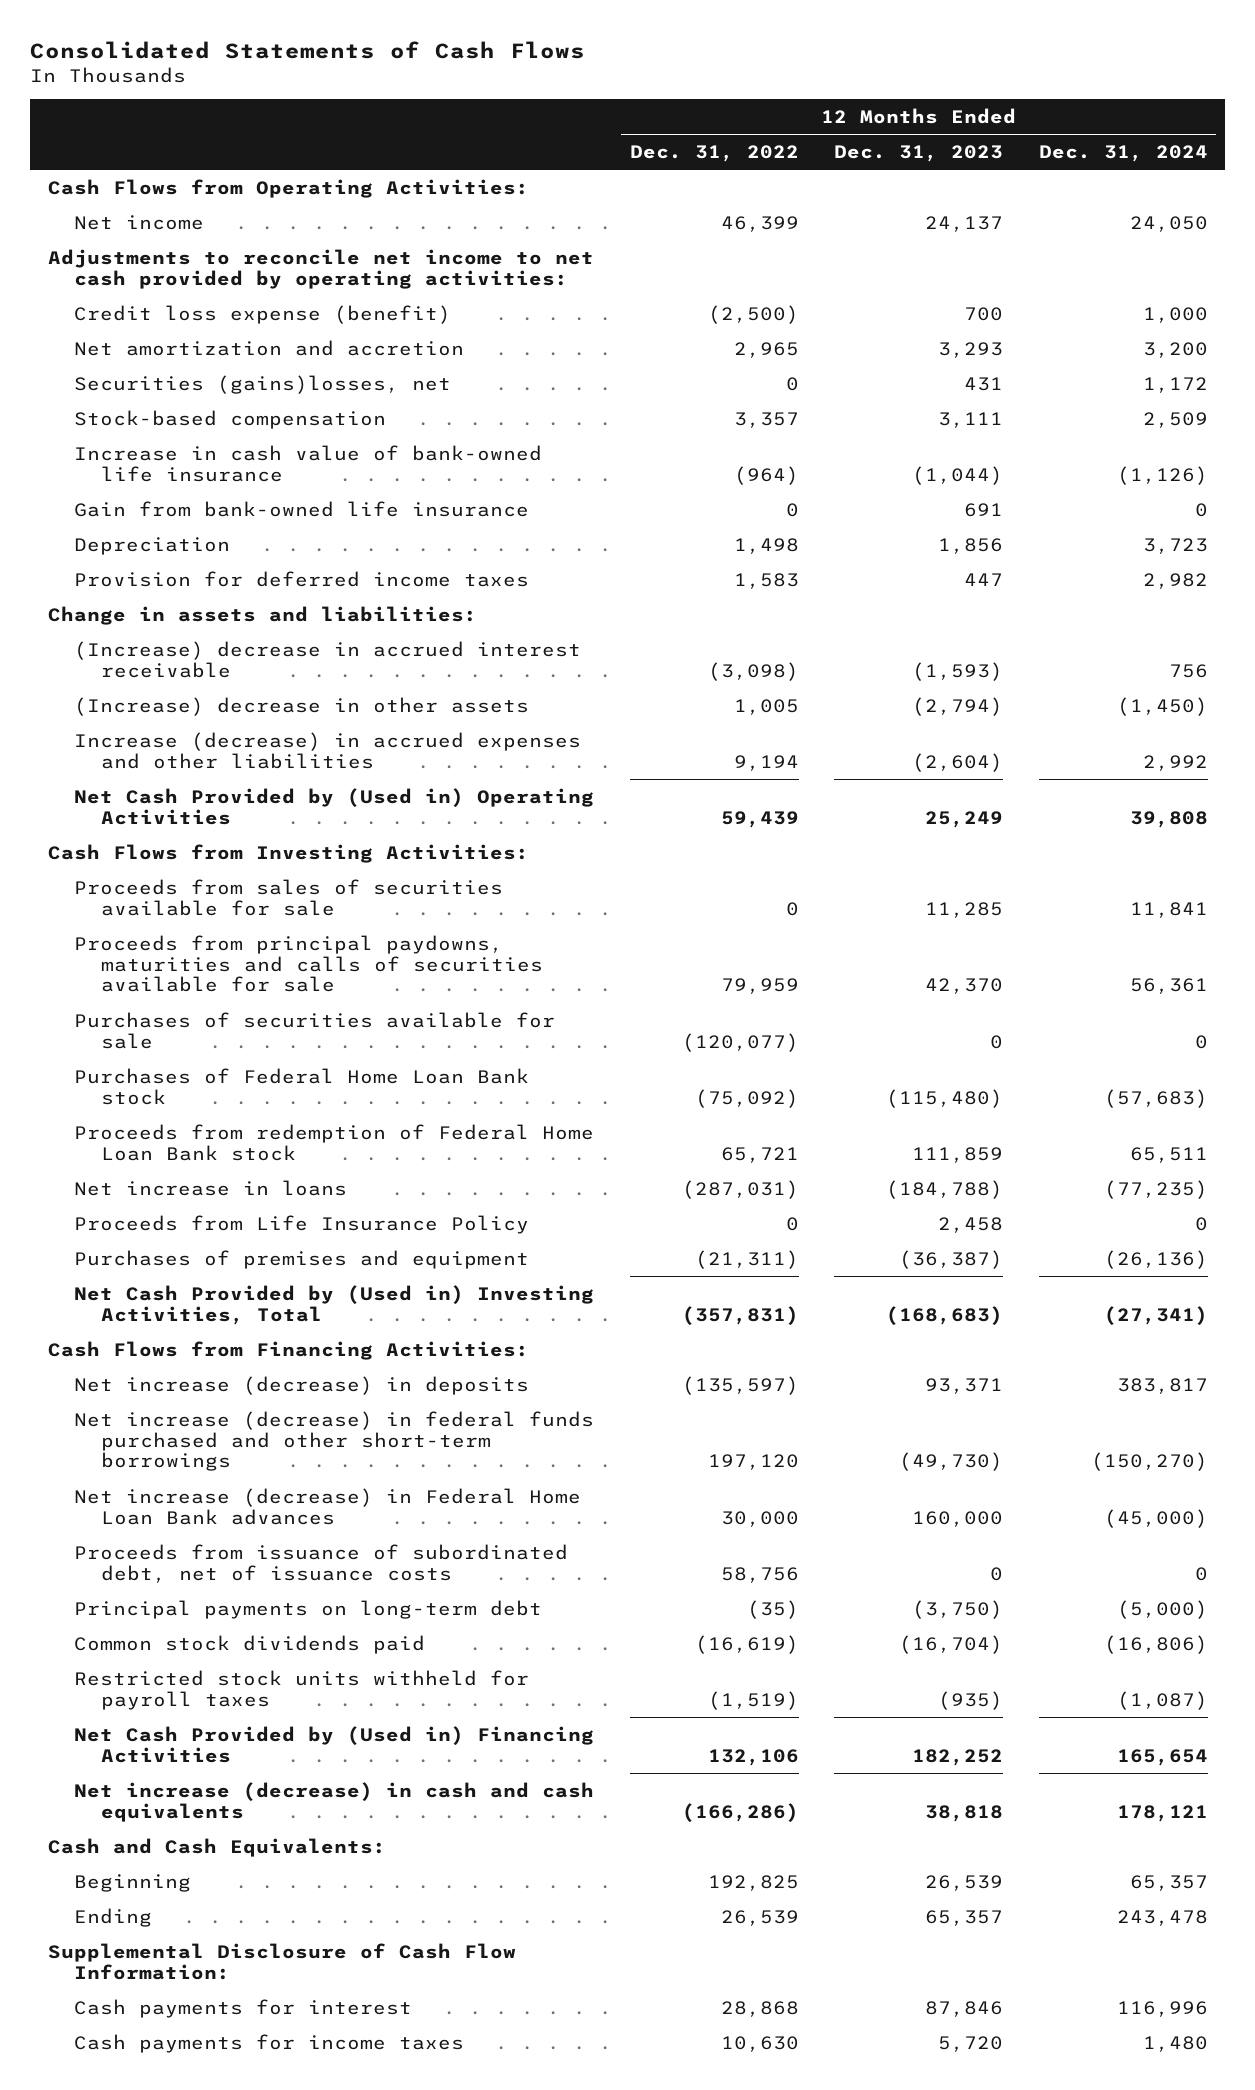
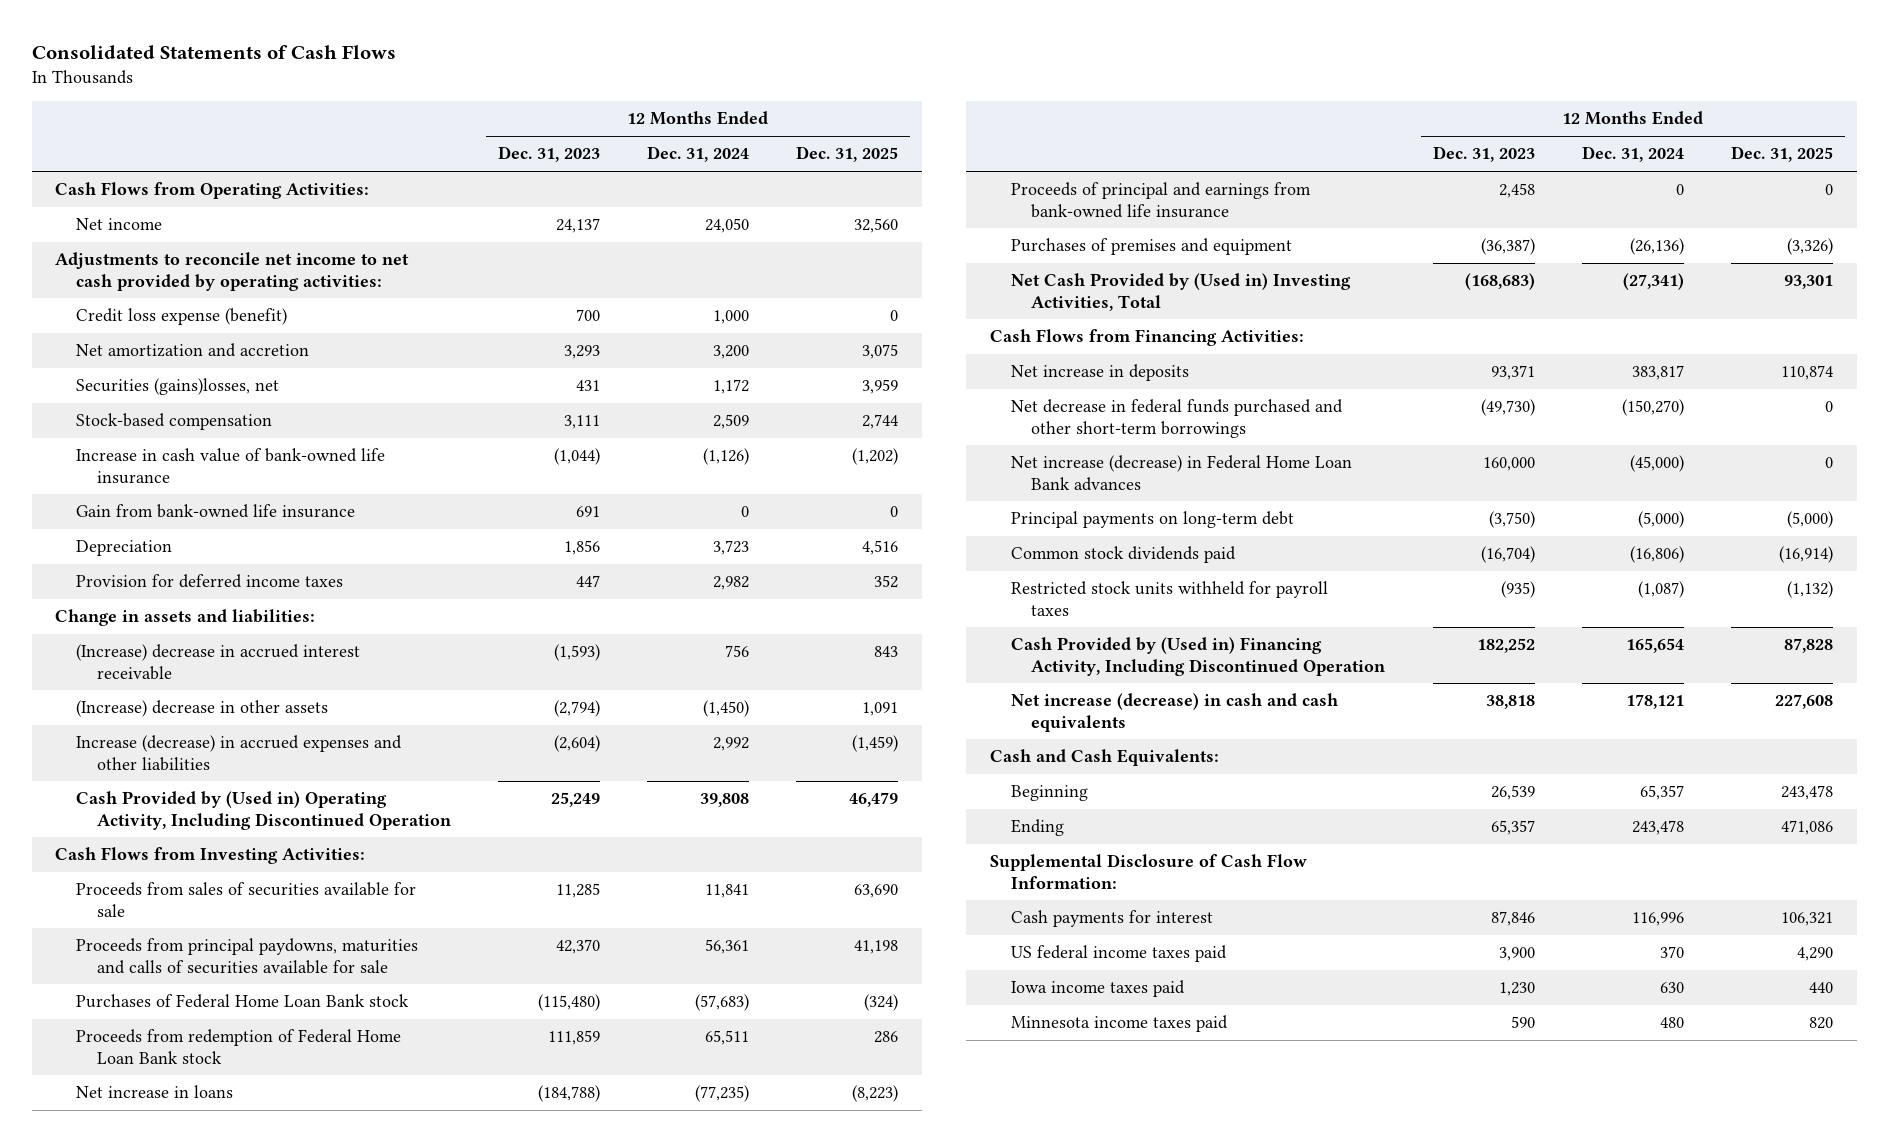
[629,145,799,163] Dec. 31, 2022 -> none
none -> [796,146,899,163] Dec. 31, 2025
[74,787,595,825] Net Cash Provided by (Used in) Operating Activities -> [75,791,451,830] Cash Provided by (Used in) Operating Activity, Including Discontinued Operation
[74,1011,556,1049] Purchases of securities available for sale -> none
[74,1214,530,1234] Proceeds from Life Insurance Policy -> [1010,182,1311,218] Proceeds of principal and earnings from bank-owned life insurance
[74,1375,530,1395] Net increase (decrease) in deposits -> [1010,364,1189,382] Net increase in deposits
[74,1410,595,1472] Net increase (decrease) in federal funds purchased and other short-term borrowings -> [1010,399,1343,438] Net decrease in federal funds purchased and other short-term borrowings
[74,1543,569,1583] Proceeds from issuance of subordinated debt, net of issuance costs -> none
[74,1725,595,1763] Net Cash Provided by (Used in) Financing Activities -> [1010,637,1386,676] Cash Provided by (Used in) Financing Activity, Including Discontinued Operation
[74,2033,465,2053] Cash payments for income taxes -> none
none -> [1010,945,1227,963] US federal income taxes paid
none -> [1010,980,1185,998] Iowa income taxes paid
none -> [1010,1015,1228,1033] Minnesota income taxes paid

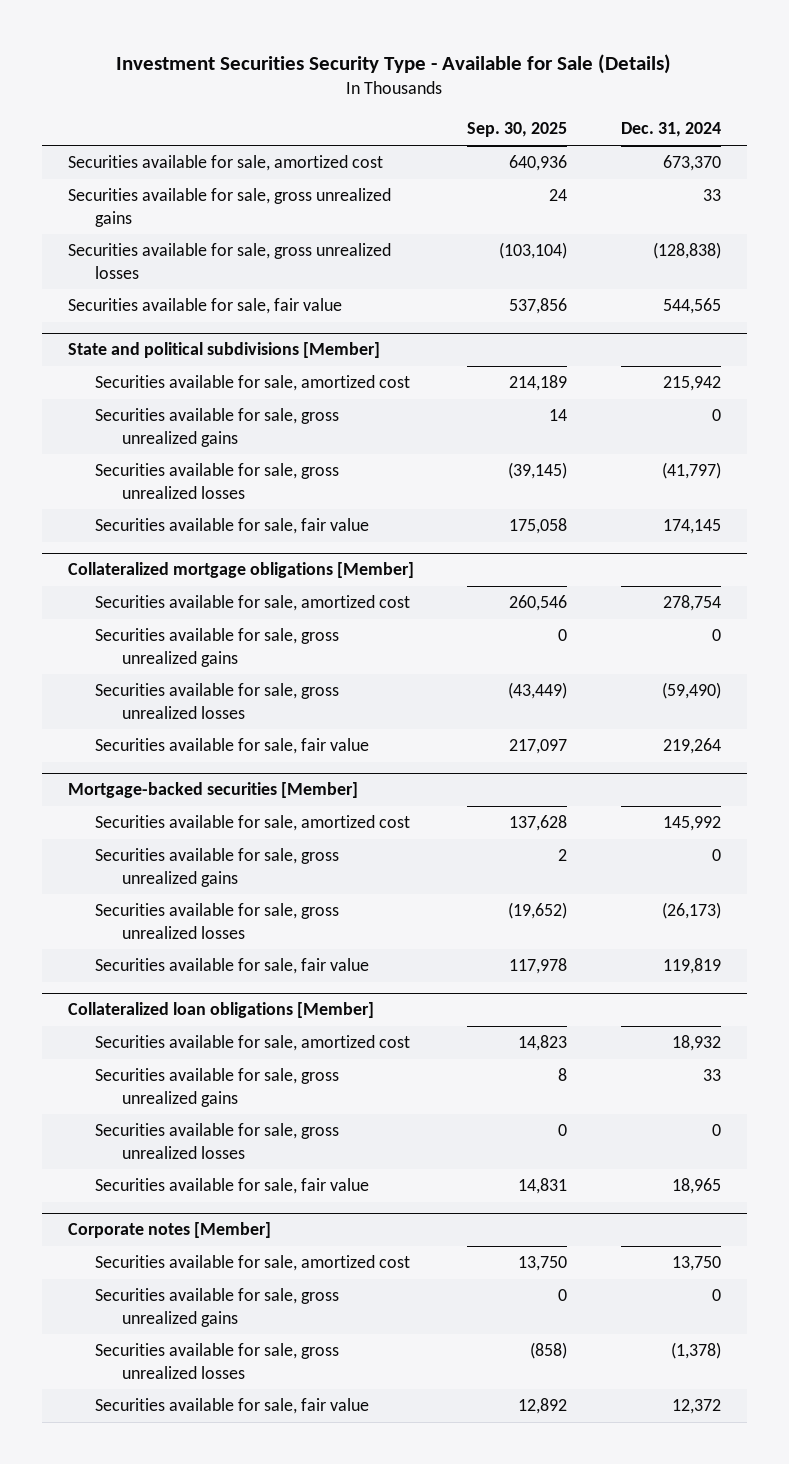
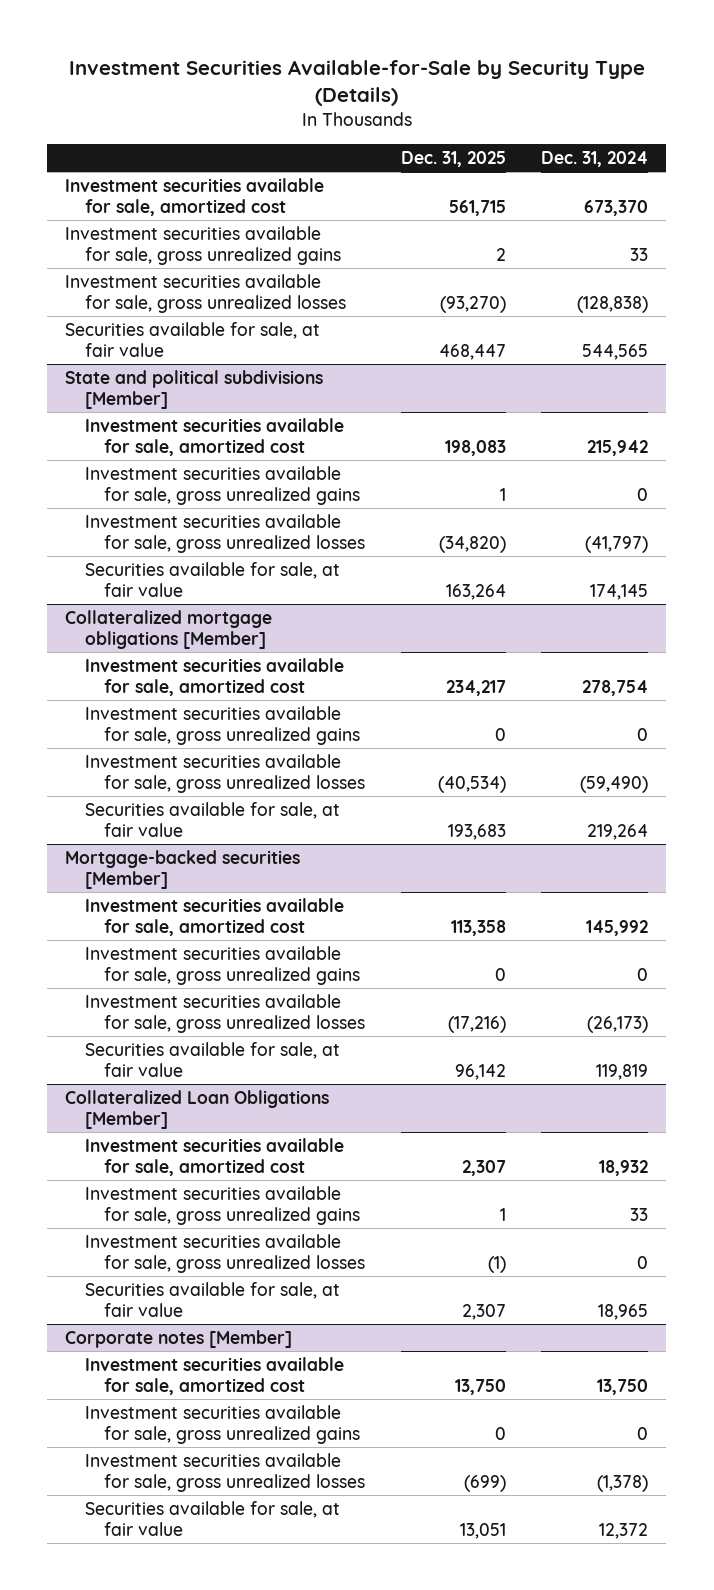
[116,53,672,74] Investment Securities Security Type - Available for Sale (Details) -> [68,59,645,107] Investment Securities Available-for-Sale by Security Type (Details)
[467,122,568,138] Sep. 30, 2025 -> none
none -> [400,150,506,167] Dec. 31, 2025
[68,155,384,172] Securities available for sale, amortized cost -> [65,177,325,216] Investment securities available for sale, amortized cost
[68,188,392,227] Securities available for sale, gross unrealized gains -> [65,225,341,265] Investment securities available for sale, gross unrealized gains
[68,243,392,279] Securities available for sale, gross unrealized losses -> [65,273,346,313] Investment securities available for sale, gross unrealized losses
[68,298,343,315] Securities available for sale, fair value -> [65,321,321,357] Securities available for sale, at fair value
[95,375,411,392] Securities available for sale, amortized cost -> [84,417,344,456] Investment securities available for sale, amortized cost
[95,408,340,447] Securities available for sale, gross unrealized gains -> [84,465,361,505] Investment securities available for sale, gross unrealized gains
[95,463,340,499] Securities available for sale, gross unrealized losses -> [84,513,366,553] Investment securities available for sale, gross unrealized losses
[95,518,370,535] Securities available for sale, fair value -> [84,561,340,597] Securities available for sale, at fair value
[95,595,411,612] Securities available for sale, amortized cost -> [84,657,344,696] Investment securities available for sale, amortized cost
[95,628,340,667] Securities available for sale, gross unrealized gains -> [84,705,361,745] Investment securities available for sale, gross unrealized gains
[95,683,340,719] Securities available for sale, gross unrealized losses -> [84,753,366,793] Investment securities available for sale, gross unrealized losses
[95,738,370,755] Securities available for sale, fair value -> [84,801,340,837] Securities available for sale, at fair value
[95,815,411,832] Securities available for sale, amortized cost -> [84,897,344,936] Investment securities available for sale, amortized cost
[95,848,340,887] Securities available for sale, gross unrealized gains -> [84,945,361,985] Investment securities available for sale, gross unrealized gains
[95,903,340,939] Securities available for sale, gross unrealized losses -> [84,993,366,1033] Investment securities available for sale, gross unrealized losses
[95,958,370,975] Securities available for sale, fair value -> [84,1041,340,1077] Securities available for sale, at fair value
[68,1002,375,1019] Collateralized loan obligations [Member] -> [65,1089,330,1129] Collateralized Loan Obligations [Member]
[95,1035,411,1052] Securities available for sale, amortized cost -> [84,1137,344,1176] Investment securities available for sale, amortized cost
[95,1068,340,1107] Securities available for sale, gross unrealized gains -> [84,1185,361,1225] Investment securities available for sale, gross unrealized gains
[95,1123,340,1159] Securities available for sale, gross unrealized losses -> [84,1233,366,1273] Investment securities available for sale, gross unrealized losses
[95,1178,370,1195] Securities available for sale, fair value -> [84,1281,340,1317] Securities available for sale, at fair value
[95,1255,411,1272] Securities available for sale, amortized cost -> [84,1356,344,1395] Investment securities available for sale, amortized cost
[95,1288,340,1327] Securities available for sale, gross unrealized gains -> [84,1404,361,1444] Investment securities available for sale, gross unrealized gains
[95,1343,340,1379] Securities available for sale, gross unrealized losses -> [84,1452,366,1492] Investment securities available for sale, gross unrealized losses
[95,1398,370,1415] Securities available for sale, fair value -> [84,1500,340,1536] Securities available for sale, at fair value

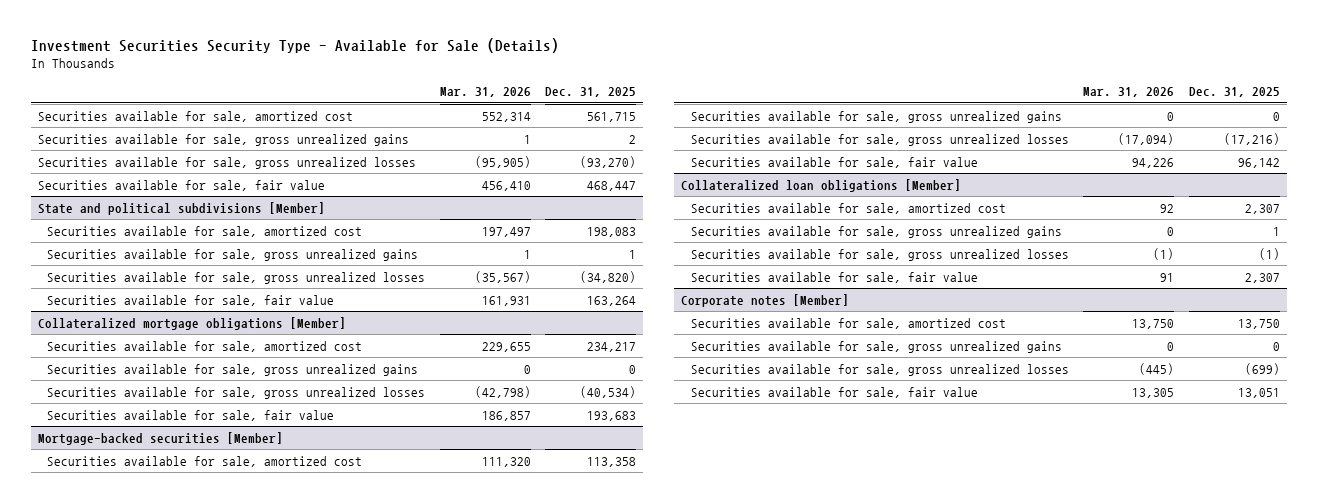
[68,59,645,107] Investment Securities Available-for-Sale by Security Type (Details) -> [30,37,559,53] Investment Securities Security Type - Available for Sale (Details)
[541,150,649,167] Dec. 31, 2024 -> none
none -> [439,86,531,97] Mar. 31, 2026
[65,177,325,216] Investment securities available for sale, amortized cost -> [37,110,353,122] Securities available for sale, amortized cost
[65,225,341,265] Investment securities available for sale, gross unrealized gains -> [37,133,409,146] Securities available for sale, gross unrealized gains
[65,273,346,313] Investment securities available for sale, gross unrealized losses -> [37,156,416,169] Securities available for sale, gross unrealized losses
[65,321,321,357] Securities available for sale, at fair value -> [37,179,325,191] Securities available for sale, fair value
[84,417,344,456] Investment securities available for sale, amortized cost -> [47,225,363,237] Securities available for sale, amortized cost
[84,465,361,505] Investment securities available for sale, gross unrealized gains -> [47,248,419,261] Securities available for sale, gross unrealized gains
[84,513,366,553] Investment securities available for sale, gross unrealized losses -> [47,271,426,284] Securities available for sale, gross unrealized losses
[84,561,340,597] Securities available for sale, at fair value -> [47,294,335,306] Securities available for sale, fair value
[84,657,344,696] Investment securities available for sale, amortized cost -> [47,340,363,352] Securities available for sale, amortized cost
[84,705,361,745] Investment securities available for sale, gross unrealized gains -> [47,363,419,376] Securities available for sale, gross unrealized gains
[84,753,366,793] Investment securities available for sale, gross unrealized losses -> [47,386,426,399] Securities available for sale, gross unrealized losses
[84,801,340,837] Securities available for sale, at fair value -> [47,409,335,421] Securities available for sale, fair value
[84,897,344,936] Investment securities available for sale, amortized cost -> [47,455,363,467] Securities available for sale, amortized cost
[84,945,361,985] Investment securities available for sale, gross unrealized gains -> [691,110,1063,123] Securities available for sale, gross unrealized gains
[84,993,366,1033] Investment securities available for sale, gross unrealized losses -> [691,133,1070,146] Securities available for sale, gross unrealized losses
[84,1041,340,1077] Securities available for sale, at fair value -> [691,156,979,168] Securities available for sale, fair value
[65,1089,330,1129] Collateralized Loan Obligations [Member] -> [681,178,962,192] Collateralized loan obligations [Member]
[84,1137,344,1176] Investment securities available for sale, amortized cost -> [691,202,1007,214] Securities available for sale, amortized cost
[84,1185,361,1225] Investment securities available for sale, gross unrealized gains -> [691,225,1063,238] Securities available for sale, gross unrealized gains
[84,1233,366,1273] Investment securities available for sale, gross unrealized losses -> [691,248,1070,261] Securities available for sale, gross unrealized losses
[84,1281,340,1317] Securities available for sale, at fair value -> [691,271,979,283] Securities available for sale, fair value
[84,1356,344,1395] Investment securities available for sale, amortized cost -> [691,317,1007,329] Securities available for sale, amortized cost
[84,1404,361,1444] Investment securities available for sale, gross unrealized gains -> [691,340,1063,353] Securities available for sale, gross unrealized gains
[84,1452,366,1492] Investment securities available for sale, gross unrealized losses -> [691,363,1070,376] Securities available for sale, gross unrealized losses
[84,1500,340,1536] Securities available for sale, at fair value -> [691,386,979,398] Securities available for sale, fair value

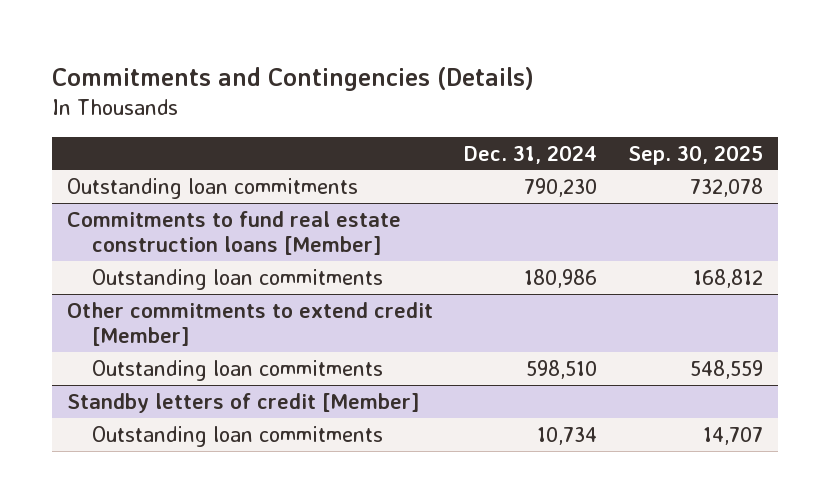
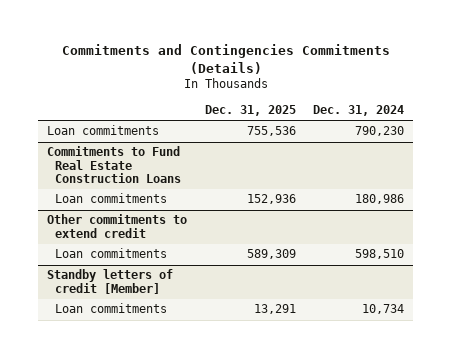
[51,66,534,91] Commitments and Contingencies (Details) -> [61,44,390,74] Commitments and Contingencies Commitments (Details)
[627,144,763,165] Sep. 30, 2025 -> none
none -> [204,104,296,116] Dec. 31, 2025
[67,177,359,199] Outstanding loan commitments -> [46,125,159,136] Loan commitments
[67,210,402,256] Commitments to fund real estate construction loans [Member] -> [46,146,182,184] Commitments to Fund Real Estate Construction Loans
[92,268,384,290] Outstanding loan commitments -> [55,193,168,204] Loan commitments
[67,301,434,347] Other commitments to extend credit [Member] -> [46,214,187,238] Other commitments to extend credit
[92,359,384,381] Outstanding loan commitments -> [55,248,168,259] Loan commitments
[92,425,384,447] Outstanding loan commitments -> [55,303,168,314] Loan commitments

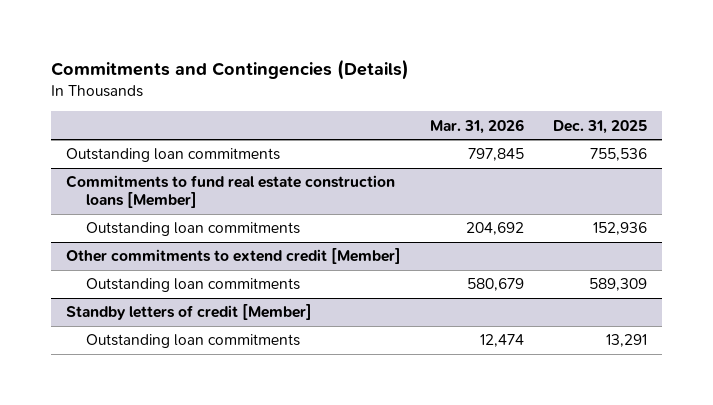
[61,44,390,74] Commitments and Contingencies Commitments (Details) -> [51,59,410,81] Commitments and Contingencies (Details)
[313,104,405,116] Dec. 31, 2024 -> none
none -> [430,118,525,134] Mar. 31, 2026
[46,125,159,136] Loan commitments -> [65,148,280,163] Outstanding loan commitments
[46,146,182,184] Commitments to Fund Real Estate Construction Loans -> [65,175,395,209] Commitments to fund real estate construction loans [Member]
[55,193,168,204] Loan commitments -> [85,222,300,237] Outstanding loan commitments
[46,214,187,238] Other commitments to extend credit -> [65,248,401,265] Other commitments to extend credit [Member]
[55,248,168,259] Loan commitments -> [85,278,300,293] Outstanding loan commitments
[55,303,168,314] Loan commitments -> [85,334,300,349] Outstanding loan commitments

